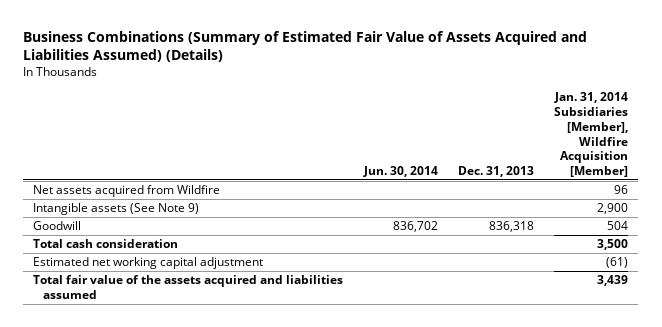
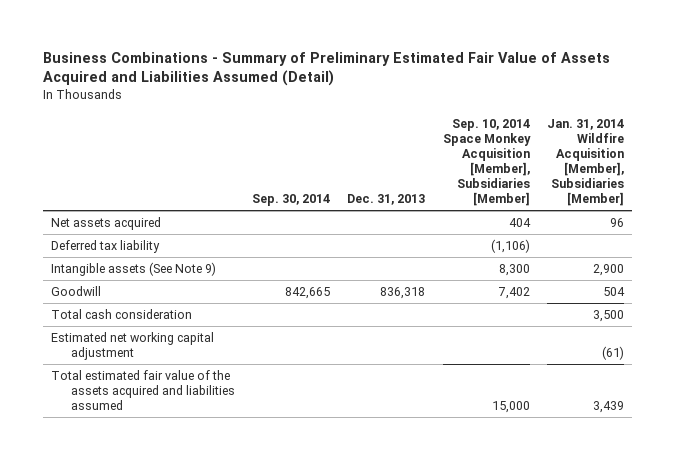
[23,30,588,63] Business Combinations (Summary of Estimated Fair Value of Assets Acquired and Liabilities Assumed) (Details) -> [42,51,610,87] Business Combinations - Summary of Preliminary Estimated Fair Value of Assets Acquired and Liabilities Assumed (Detail)
[362,166,438,178] Jun. 30, 2014 -> none
[554,92,629,178] Jan. 31, 2014 Subsidiaries [Member], Wildfire Acquisition [Member] -> none
none -> [252,194,331,207] Sep. 30, 2014
none -> [442,119,531,207] Sep. 10, 2014 Space Monkey Acquisition [Member], Subsidiaries [Member]
none -> [546,119,624,207] Jan. 31, 2014 Wildfire Acquisition [Member], Subsidiaries [Member]
[33,185,221,198] Net assets acquired from Wildfire -> [51,216,162,230] Net assets acquired
none -> [51,239,161,253] Deferred tax liability
[33,275,344,299] Total fair value of the assets acquired and liabilities assumed -> [51,369,236,410] Total estimated fair value of the assets acquired and liabilities assumed

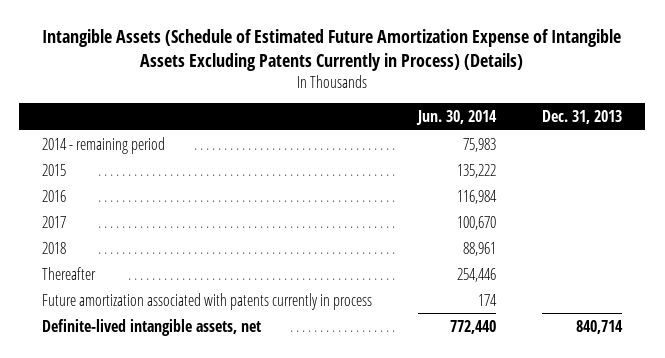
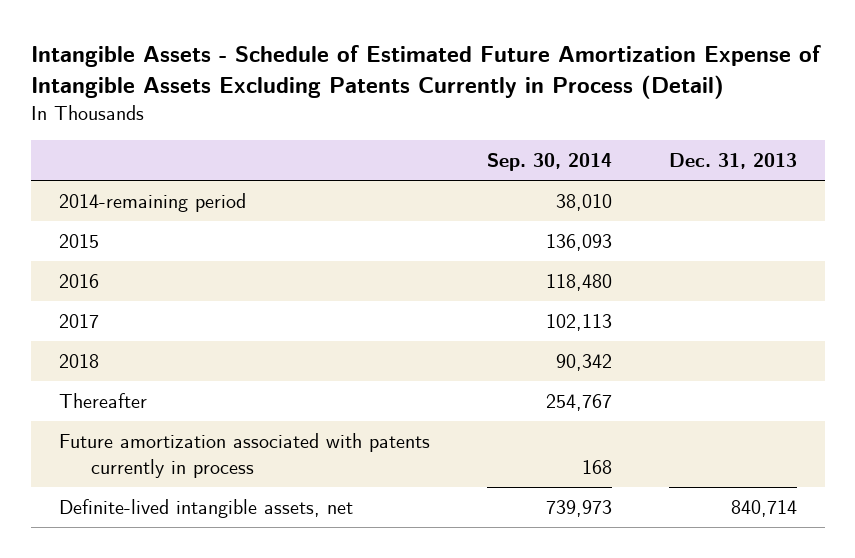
[42,29,622,72] Intangible Assets (Schedule of Estimated Future Amortization Expense of Intangible Assets Excluding Patents Currently in Process) (Details) -> [30,44,821,99] Intangible Assets - Schedule of Estimated Future Amortization Expense of Intangible Assets Excluding Patents Currently in Process (Detail)
[416,110,498,126] Jun. 30, 2014 -> none
none -> [486,153,612,172] Sep. 30, 2014
[42,136,166,154] 2014 - remaining period -> [58,193,246,213] 2014-remaining period

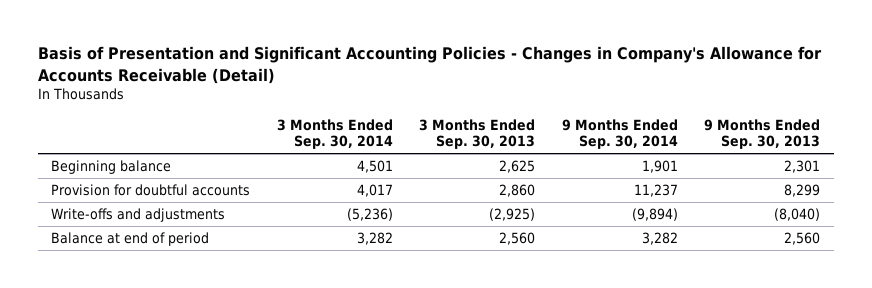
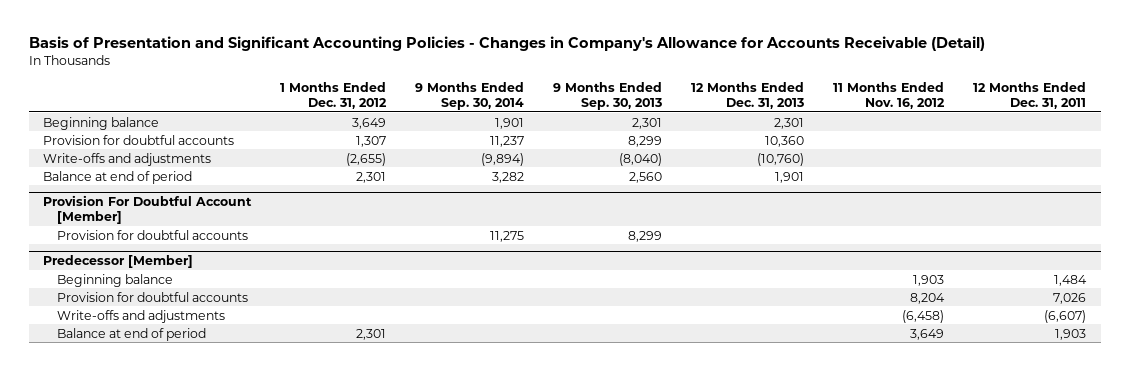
[276,118,393,150] 3 Months Ended Sep. 30, 2014 -> none
[419,118,536,150] 3 Months Ended Sep. 30, 2013 -> none
none -> [280,81,388,109] 1 Months Ended Dec. 31, 2012
none -> [691,81,805,109] 12 Months Ended Dec. 31, 2013
none -> [833,81,946,109] 11 Months Ended Nov. 16, 2012
none -> [973,81,1087,109] 12 Months Ended Dec. 31, 2011
none -> [43,195,253,225] Provision For Doubtful Account [Member]
none -> [56,229,248,240] Provision for doubtful accounts
none -> [43,255,194,269] Predecessor [Member]
none -> [56,273,173,287] Beginning balance
none -> [56,291,248,302] Provision for doubtful accounts
none -> [56,309,225,323] Write-offs and adjustments
none -> [56,327,206,341] Balance at end of period

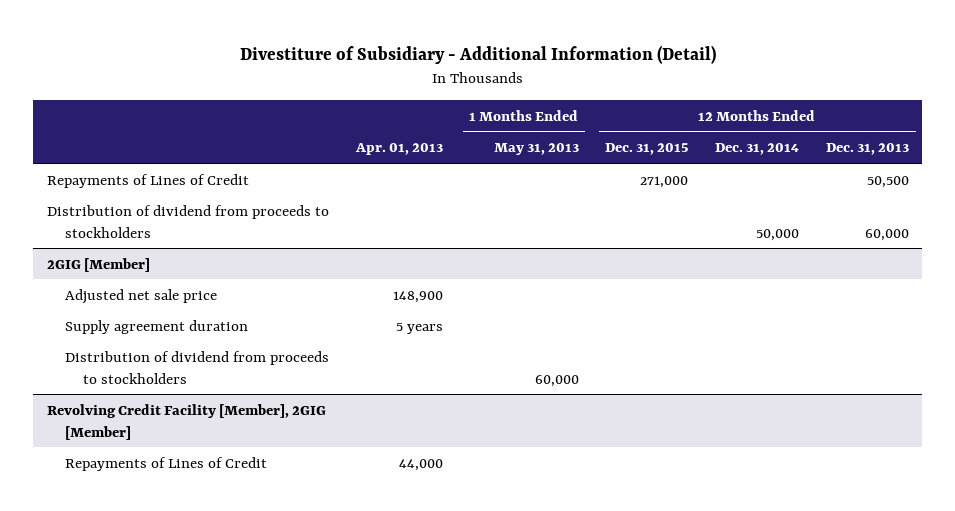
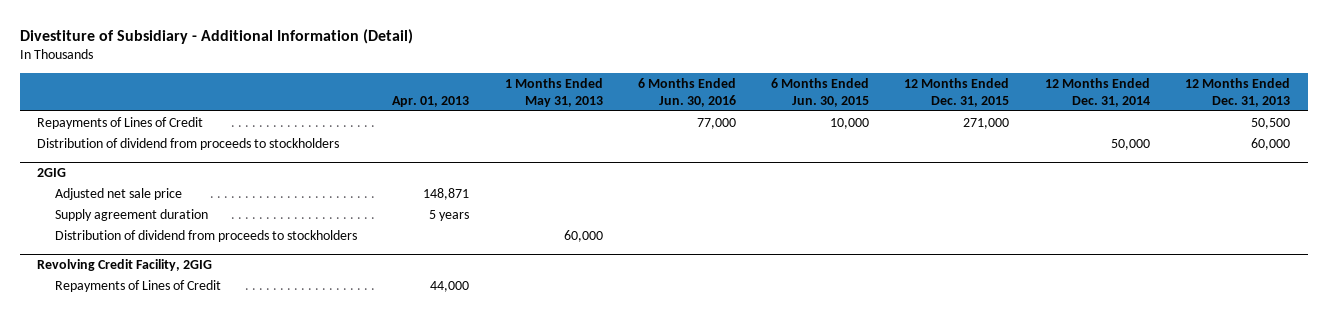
none -> [637,78,736,107] 6 Months Ended Jun. 30, 2016
none -> [771,78,870,107] 6 Months Ended Jun. 30, 2015
[46,257,150,272] 2GIG [Member] -> [37,168,67,178] 2GIG
[392,290,443,303] 148,900 -> [423,188,470,201] 148,871
[46,403,326,440] Revolving Credit Facility [Member], 2GIG [Member] -> [37,259,213,272] Revolving Credit Facility, 2GIG

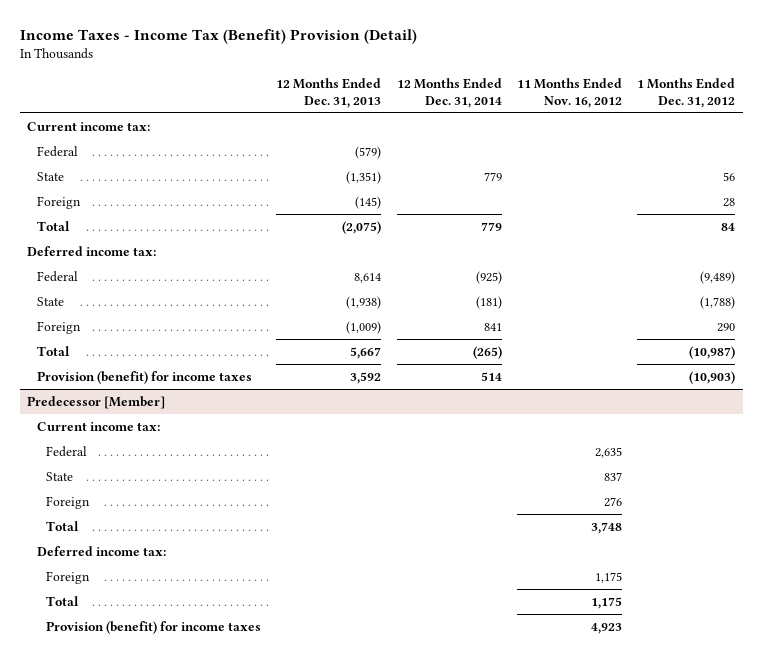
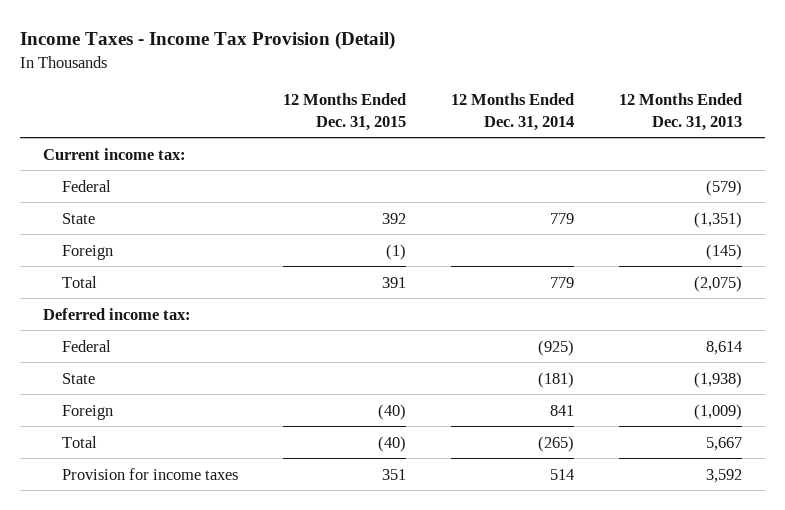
[19,29,417,45] Income Taxes - Income Tax (Benefit) Provision (Detail) -> [20,31,396,51] Income Taxes - Income Tax Provision (Detail)
[516,78,622,108] 11 Months Ended Nov. 16, 2012 -> none
[636,78,735,108] 1 Months Ended Dec. 31, 2012 -> none
none -> [283,93,407,131] 12 Months Ended Dec. 31, 2015
[27,395,166,409] Predecessor [Member] -> none
[36,421,160,431] Current income tax: -> none
[46,445,88,457] Federal -> none
[46,471,74,481] State -> none
[46,495,91,509] Foreign -> none
[46,520,80,531] Total -> none
[36,545,166,556] Deferred income tax: -> none
[46,570,91,584] Foreign -> none
[46,595,80,606] Total -> none
[46,620,262,634] Provision (benefit) for income taxes -> none
[36,370,252,384] Provision (benefit) for income taxes -> [62,467,239,480] Provision for income taxes

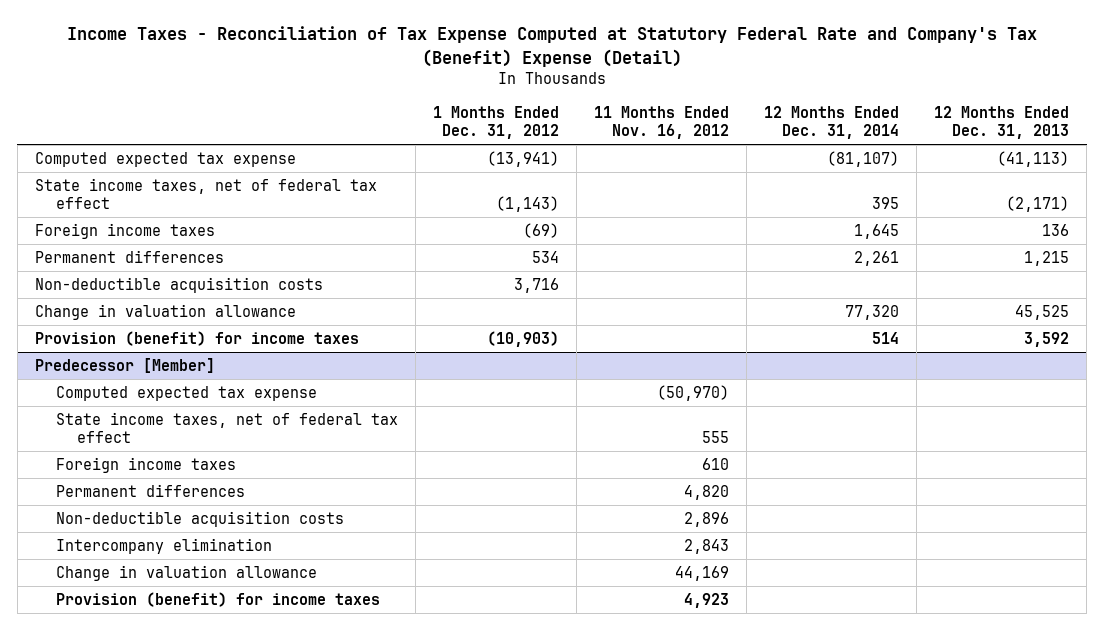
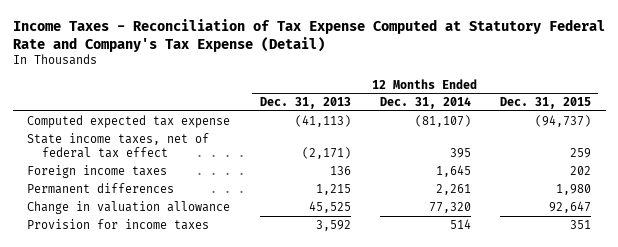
[66,26,1037,67] Income Taxes - Reconciliation of Tax Expense Computed at Statutory Federal Rate and Company's Tax (Benefit) Expense (Detail) -> [12,18,605,52] Income Taxes - Reconciliation of Tax Expense Computed at Statutory Federal Rate and Company's Tax Expense (Detail)
[433,105,560,139] 1 Months Ended Dec. 31, 2012 -> none
[594,105,730,139] 11 Months Ended Nov. 16, 2012 -> none
none -> [499,97,591,110] Dec. 31, 2015
[34,277,323,294] Non-deductible acquisition costs -> none
[34,358,215,374] Predecessor [Member] -> none
[56,386,318,402] Computed expected tax expense -> none
[56,412,399,444] State income taxes, net of federal tax effect -> none
[56,457,237,474] Foreign income taxes -> none
[56,484,246,498] Permanent differences -> none
[56,511,345,528] Non-deductible acquisition costs -> none
[56,538,273,555] Intercompany elimination -> none
[56,565,318,582] Change in valuation allowance -> none
[56,592,381,608] Provision (benefit) for income taxes -> none
[34,331,359,347] Provision (benefit) for income taxes -> [27,218,210,230] Provision for income taxes

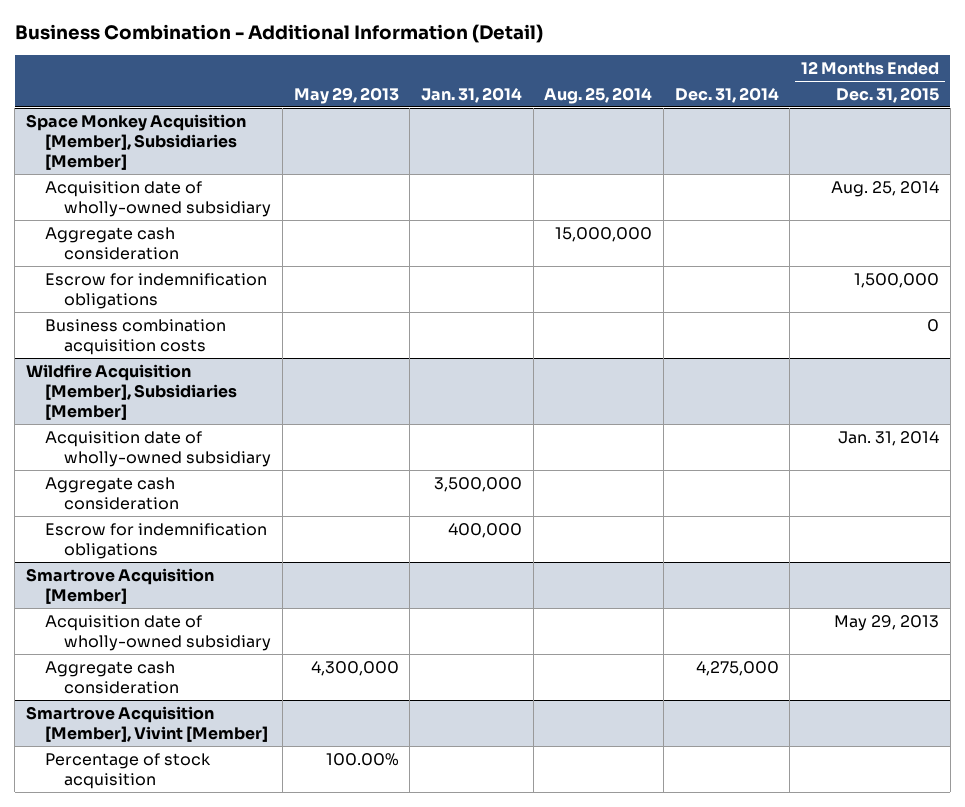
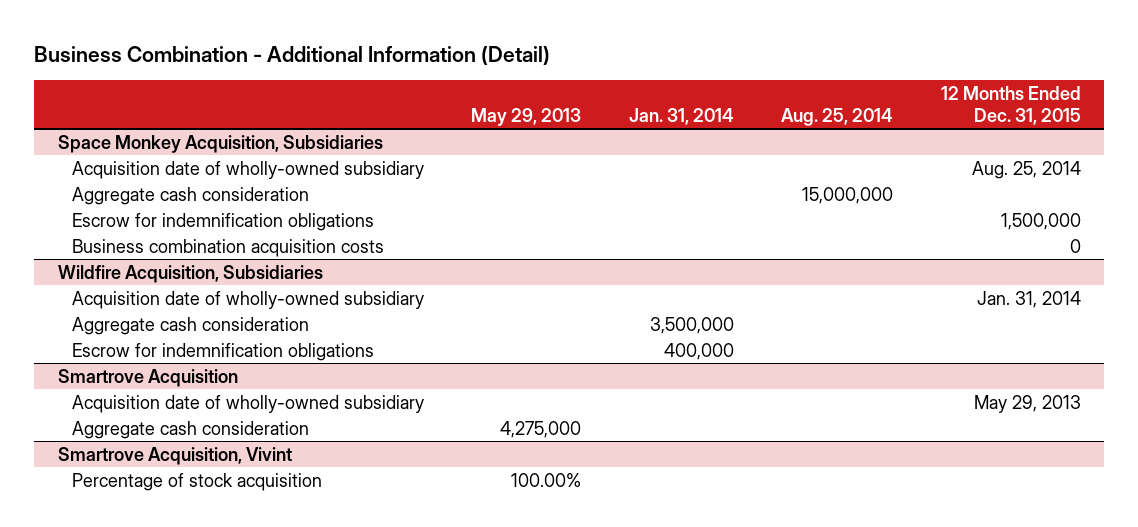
[674,86,779,103] Dec. 31, 2014 -> none
[25,113,246,171] Space Monkey Acquisition [Member], Subsidiaries [Member] -> [57,134,383,153] Space Monkey Acquisition, Subsidiaries
[25,363,237,421] Wildfire Acquisition [Member], Subsidiaries [Member] -> [57,264,323,283] Wildfire Acquisition, Subsidiaries
[25,567,214,604] Smartrove Acquisition [Member] -> [57,368,238,387] Smartrove Acquisition
[310,660,399,676] 4,300,000 -> [500,420,582,438] 4,275,000
[25,705,268,742] Smartrove Acquisition [Member], Vivint [Member] -> [57,446,292,465] Smartrove Acquisition, Vivint

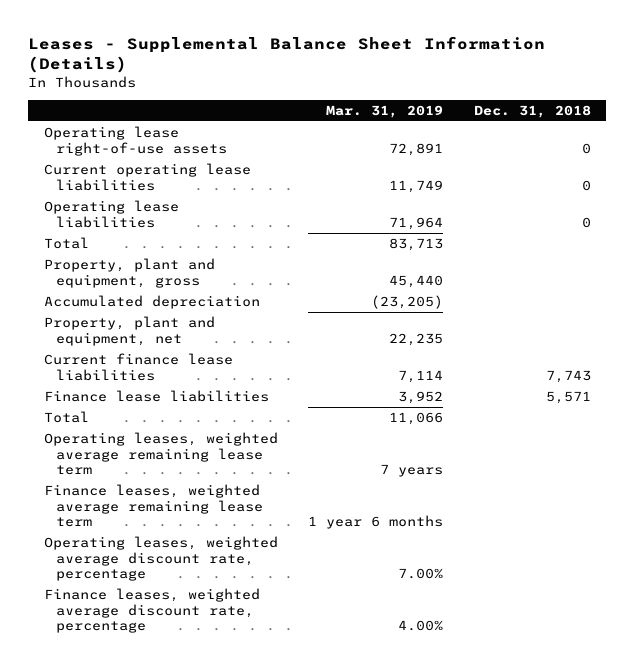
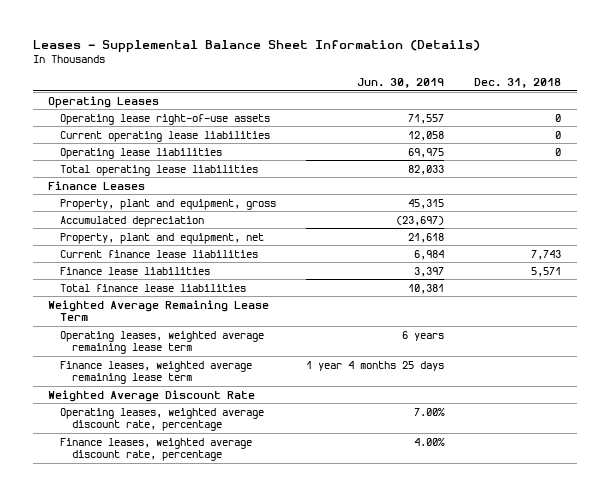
[326,104,444,118] Mar. 31, 2019 -> none
none -> [357,78,445,89] Jun. 30, 2019
none -> [47,95,159,108] Operating Leases
[43,237,89,250] Total -> [59,164,258,176] Total operating lease liabilities
none -> [47,180,145,190] Finance Leases
[43,411,89,424] Total -> [59,283,246,292] Total finance lease liabilities
none -> [47,299,269,322] Weighted Average Remaining Lease Term
none -> [47,389,255,402] Weighted Average Discount Rate

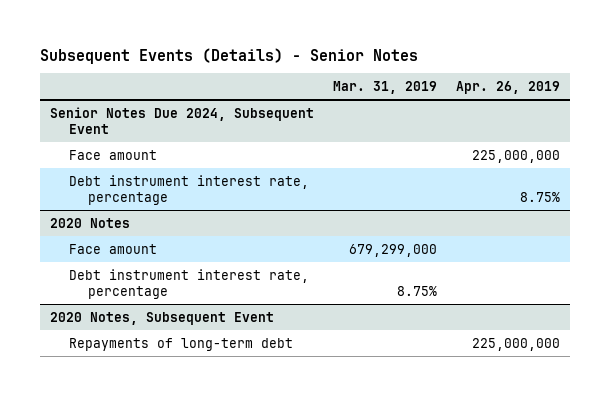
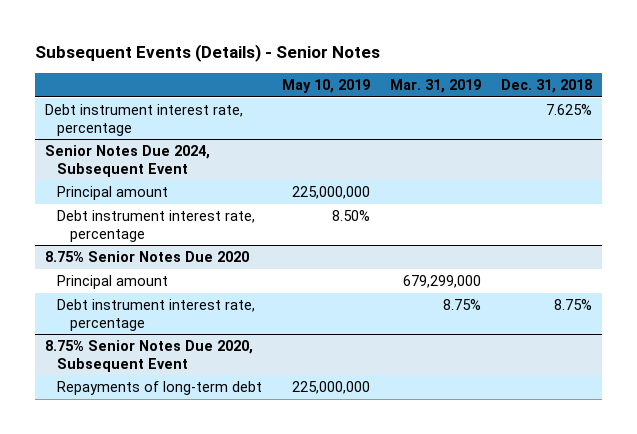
[456,81,561,95] Apr. 26, 2019 -> none
none -> [282,79,371,94] May 10, 2019
none -> [500,79,592,94] Dec. 31, 2018
none -> [45,104,244,136] Debt instrument interest rate, percentage
[68,149,157,160] Face amount -> [57,186,169,201] Principal amount
[50,217,131,228] 2020 Notes -> [45,251,250,263] 8.75% Senior Notes Due 2020
[68,243,157,254] Face amount -> [57,275,169,290] Principal amount
[50,311,275,325] 2020 Notes, Subsequent Event -> [45,340,254,372] 8.75% Senior Notes Due 2020, Subsequent Event

